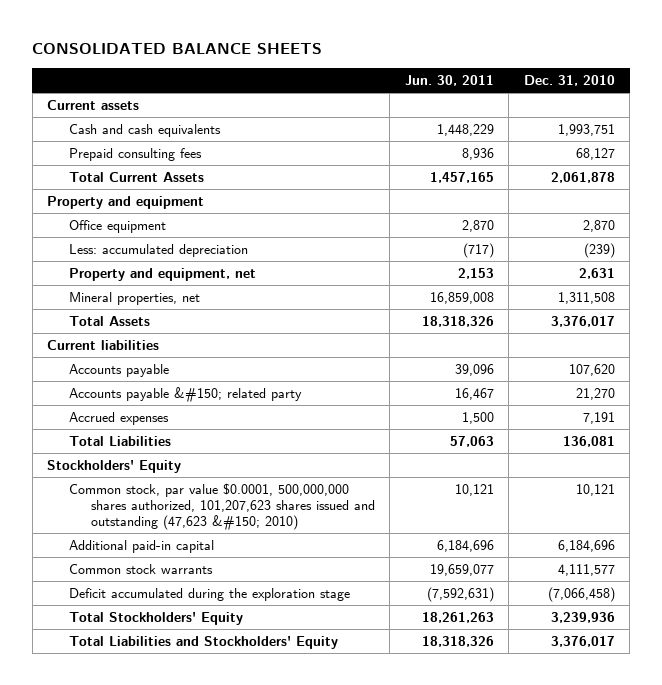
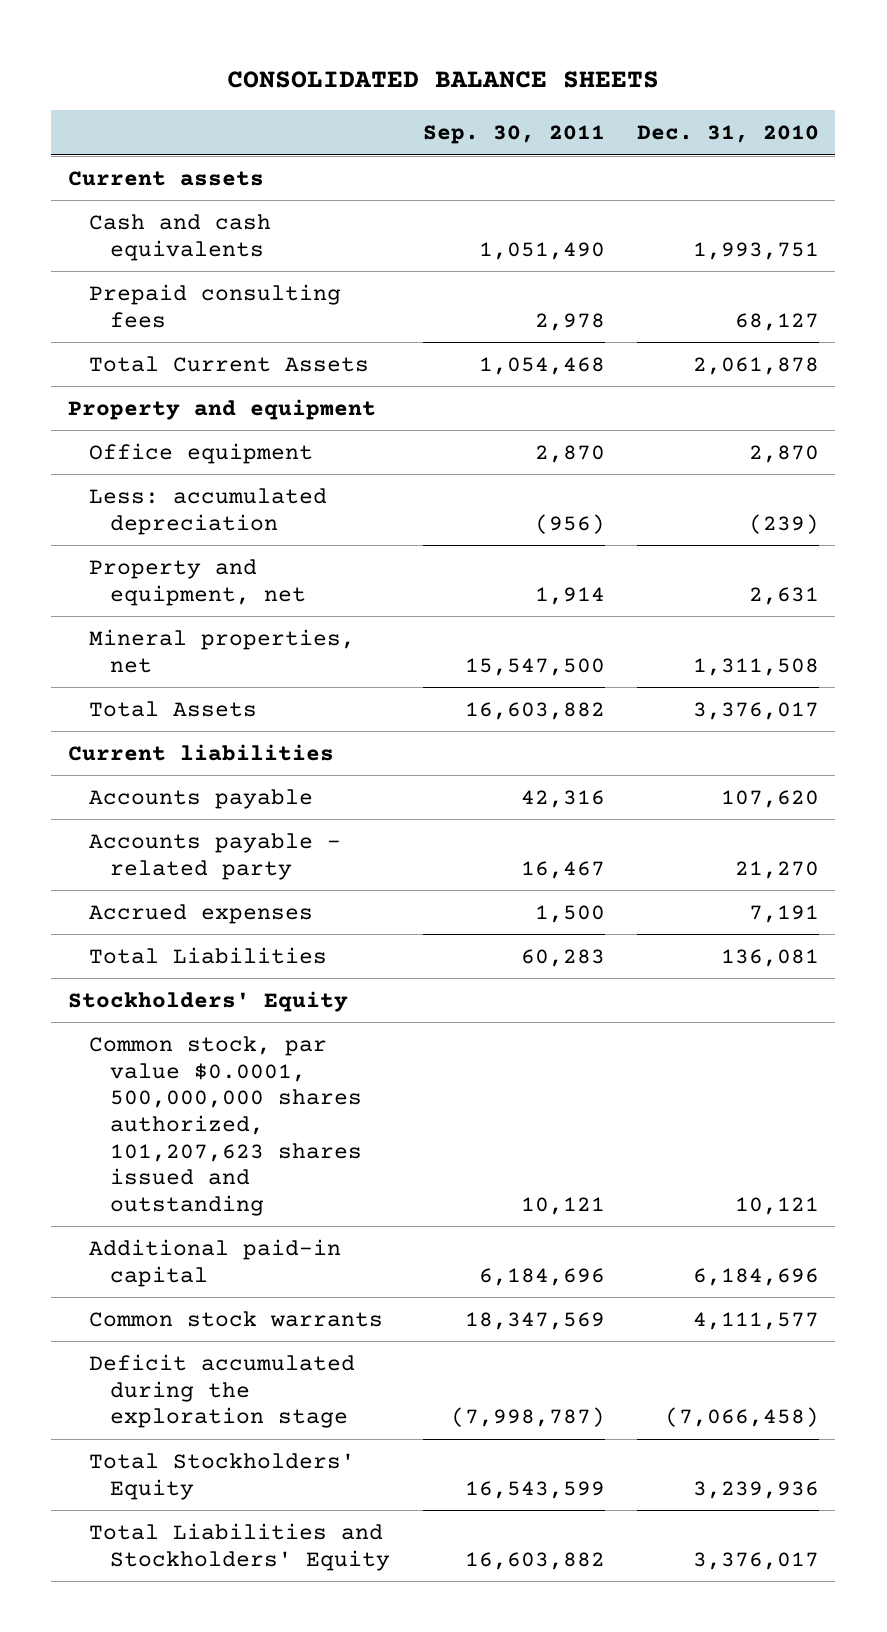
[404,74,494,86] Jun. 30, 2011 -> none
none -> [422,125,605,145] Sep. 30, 2011
[69,386,303,402] Accounts payable &#150; related party -> [88,832,341,880] Accounts payable - related party
[69,482,375,531] Common stock, par value $0.0001, 500,000,000 shares authorized, 101,207,623 shares issued and outstanding (47,623 &#150; 2010) -> [88,1035,363,1216] Common stock, par value $0.0001, 500,000,000 shares authorized, 101,207,623 shares issued and outstanding

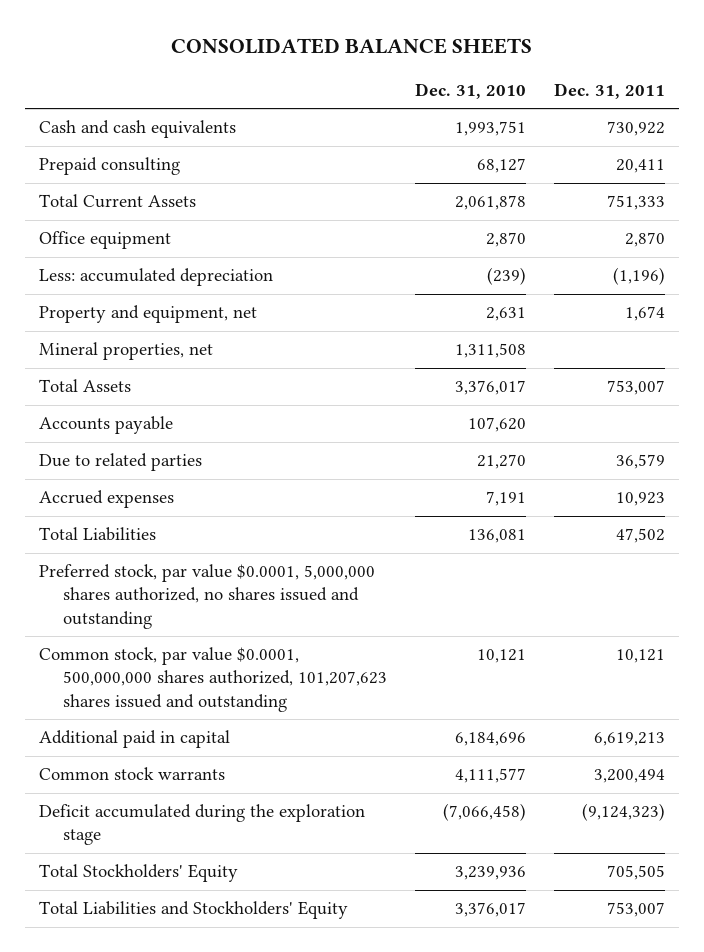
[422,125,605,145] Sep. 30, 2011 -> none
none -> [554,83,666,100] Dec. 31, 2011
[67,170,264,186] Current assets -> none
[88,283,341,328] Prepaid consulting fees -> [38,157,180,176] Prepaid consulting
[67,398,376,420] Property and equipment -> none
[67,743,334,761] Current liabilities -> none
[88,832,341,880] Accounts payable - related party -> [38,453,202,472] Due to related parties
[67,990,348,1012] Stockholders' Equity -> none
none -> [38,564,375,629] Preferred stock, par value $0.0001, 5,000,000 shares authorized, no shares issued and outstanding
[88,1238,341,1287] Additional paid-in capital -> [38,730,230,749] Additional paid in capital

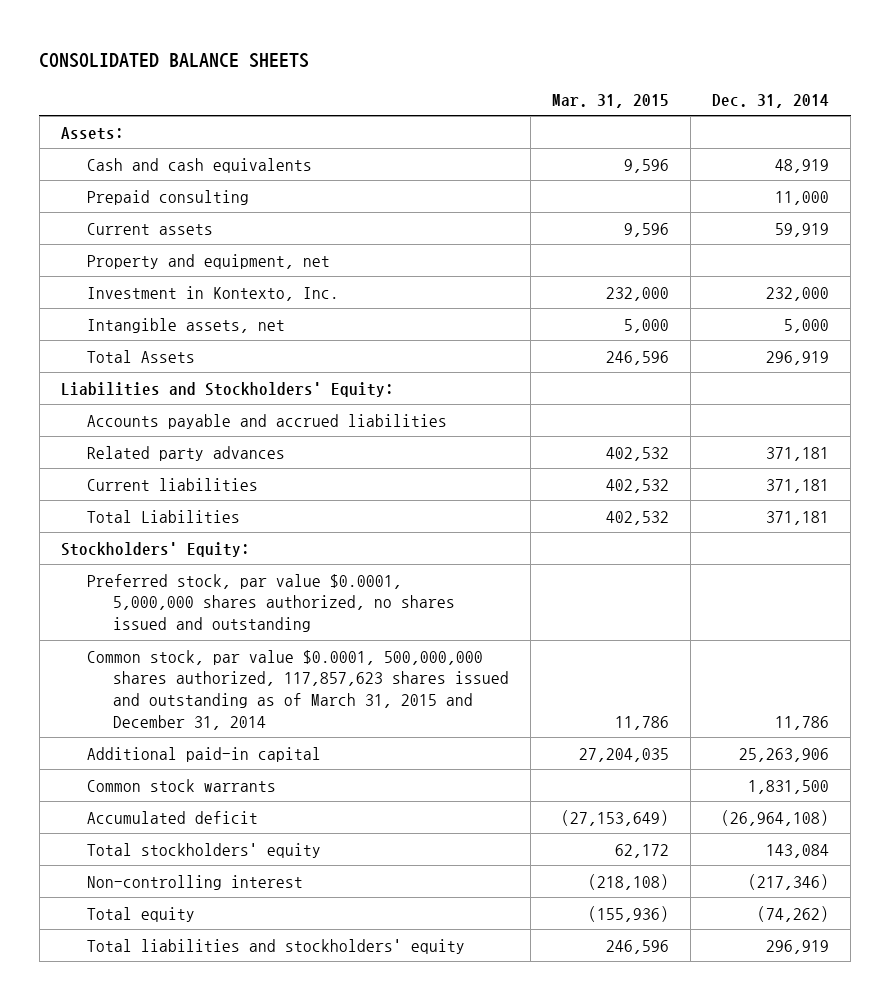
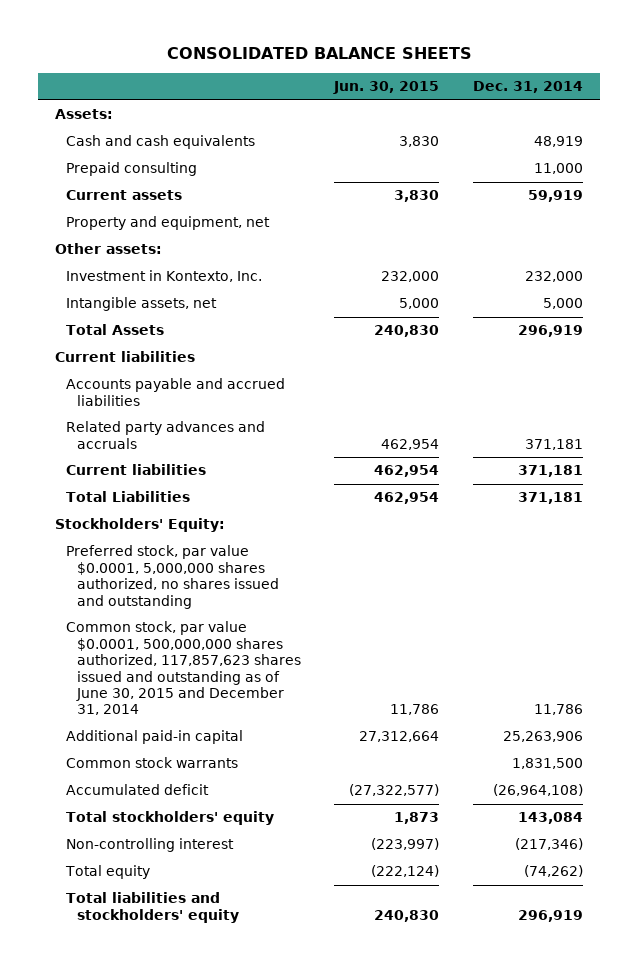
[551,93,669,108] Mar. 31, 2015 -> none
none -> [333,81,440,95] Jun. 30, 2015
none -> [55,243,163,255] Other assets:
[60,381,394,397] Liabilities and Stockholders' Equity: -> none
none -> [55,351,196,363] Current liabilities
[86,445,285,461] Related party advances -> [66,421,266,449] Related party advances and accruals
[86,649,509,730] Common stock, par value $0.0001, 500,000,000 shares authorized, 117,857,623 shares issued and outstanding as of March 31, 2015 and December 31, 2014 -> [66,621,301,716] Common stock, par value $0.0001, 500,000,000 shares authorized, 117,857,623 shares issued and outstanding as of June 30, 2015 and December 31, 2014

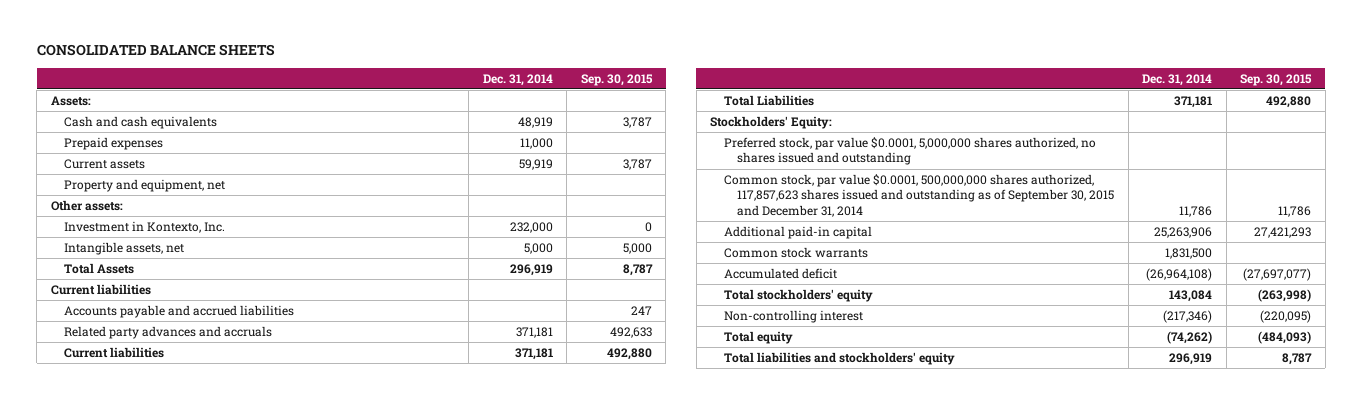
[333,81,440,95] Jun. 30, 2015 -> none
none -> [580,73,653,86] Sep. 30, 2015
[66,162,198,177] Prepaid consulting -> none
none -> [64,136,164,150] Prepaid expenses
[66,621,301,716] Common stock, par value $0.0001, 500,000,000 shares authorized, 117,857,623 shares issued and outstanding as of June 30, 2015 and December 31, 2014 -> [723,173,1115,217] Common stock, par value $0.0001, 500,000,000 shares authorized, 117,857,623 shares issued and outstanding as of September 30, 2015 and December 31, 2014

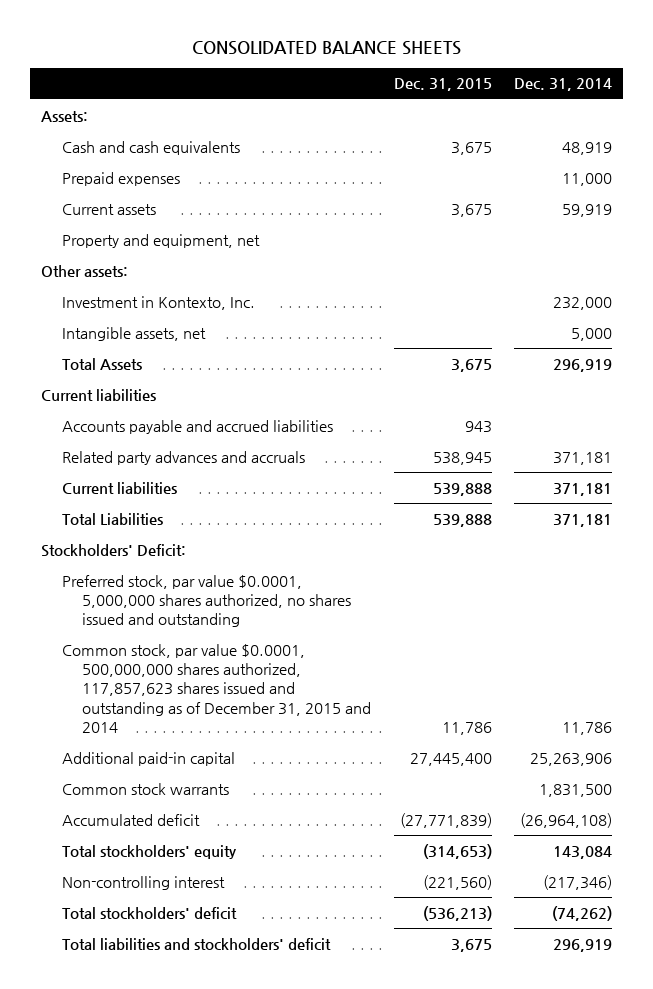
[580,73,653,86] Sep. 30, 2015 -> none
none -> [393,78,492,92] Dec. 31, 2015
[710,115,833,129] Stockholders' Equity: -> [40,543,186,557] Stockholders' Deficit:
[723,173,1115,217] Common stock, par value $0.0001, 500,000,000 shares authorized, 117,857,623 shares issued and outstanding as of September 30, 2015 and December 31, 2014 -> [61,643,372,733] Common stock, par value $0.0001, 500,000,000 shares authorized, 117,857,623 shares issued and outstanding as of December 31, 2015 and 2014
[723,330,793,344] Total equity -> [61,906,237,919] Total stockholders' deficit
[723,351,955,365] Total liabilities and stockholders' equity -> [61,937,331,950] Total liabilities and stockholders' deficit

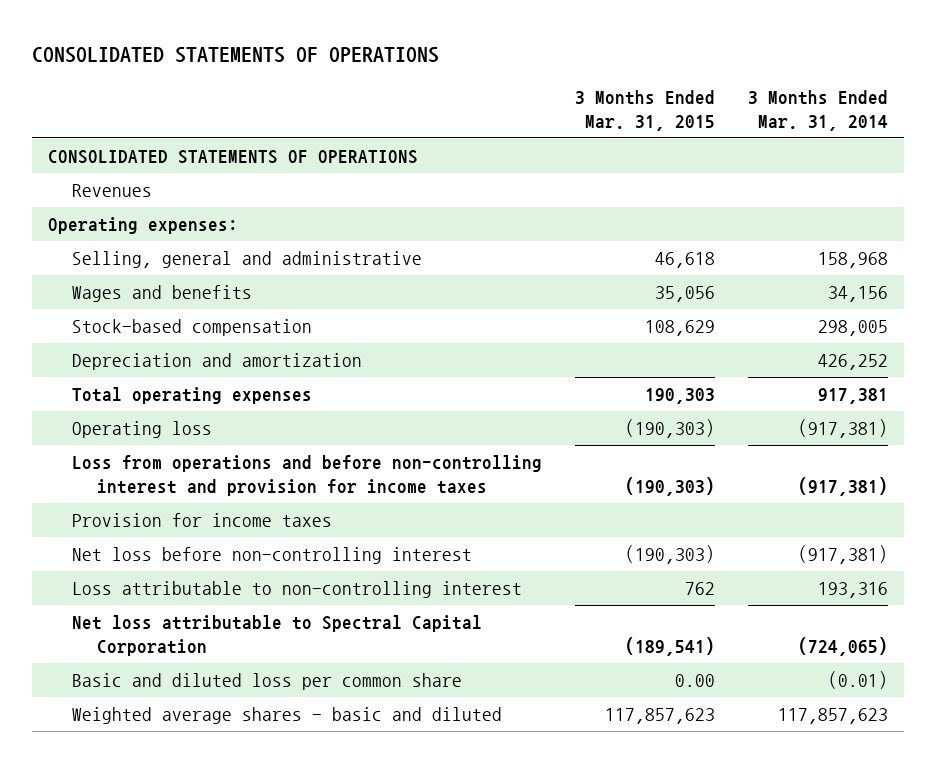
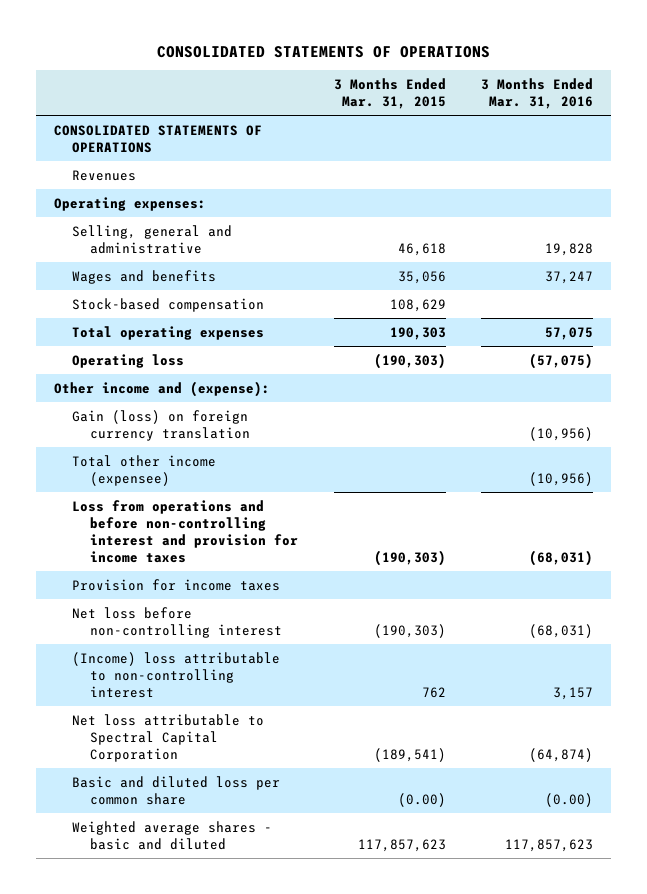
[747,89,888,131] 3 Months Ended Mar. 31, 2014 -> none
none -> [481,77,594,110] 3 Months Ended Mar. 31, 2016
[72,352,363,370] Depreciation and amortization -> none
none -> [54,380,271,397] Other income and (expense):
none -> [72,409,251,441] Gain (loss) on foreign currency translation
none -> [72,454,217,486] Total other income (expensee)
[72,580,523,598] Loss attributable to non-controlling interest -> [72,651,281,698] (Income) loss attributable to non-controlling interest
[675,673,716,687] 0.00 -> [397,792,446,807] (0.00)

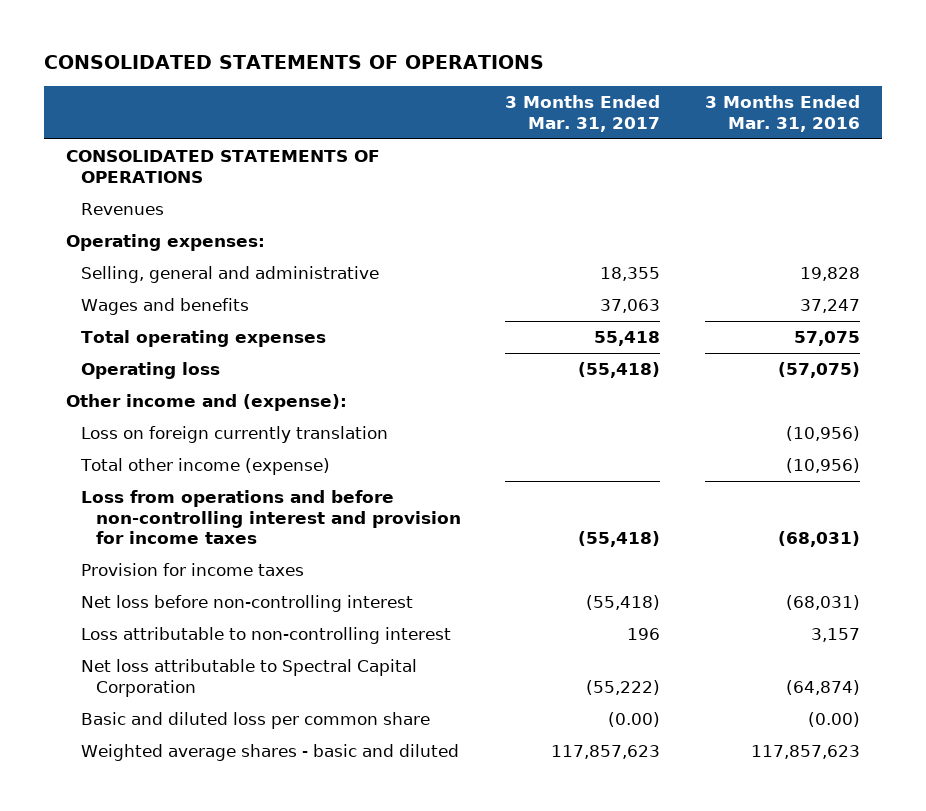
[333,77,446,110] 3 Months Ended Mar. 31, 2015 -> none
none -> [505,95,661,132] 3 Months Ended Mar. 31, 2017
[72,297,265,312] Stock-based compensation -> none
[72,409,251,441] Gain (loss) on foreign currency translation -> [80,426,388,444] Loss on foreign currently translation
[72,454,217,486] Total other income (expensee) -> [79,458,330,476] Total other income (expense)
[72,651,281,698] (Income) loss attributable to non-controlling interest -> [80,627,451,645] Loss attributable to non-controlling interest

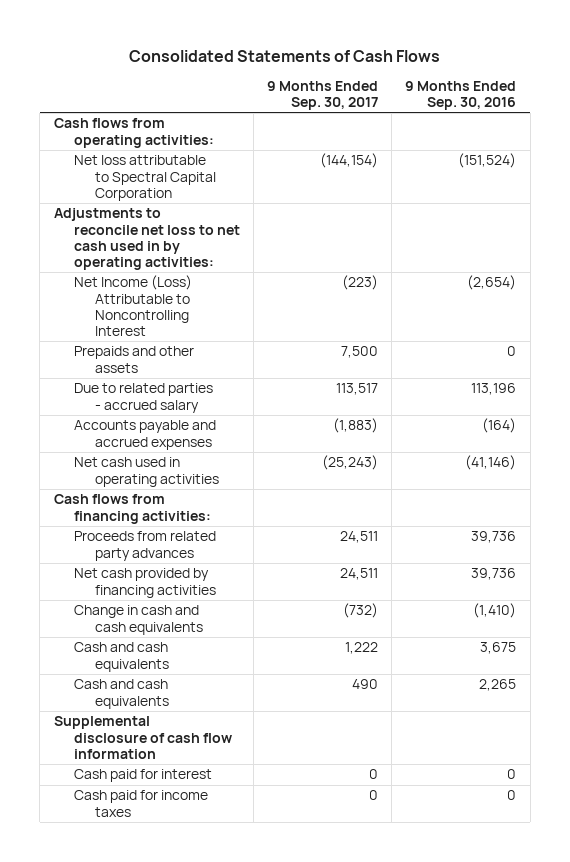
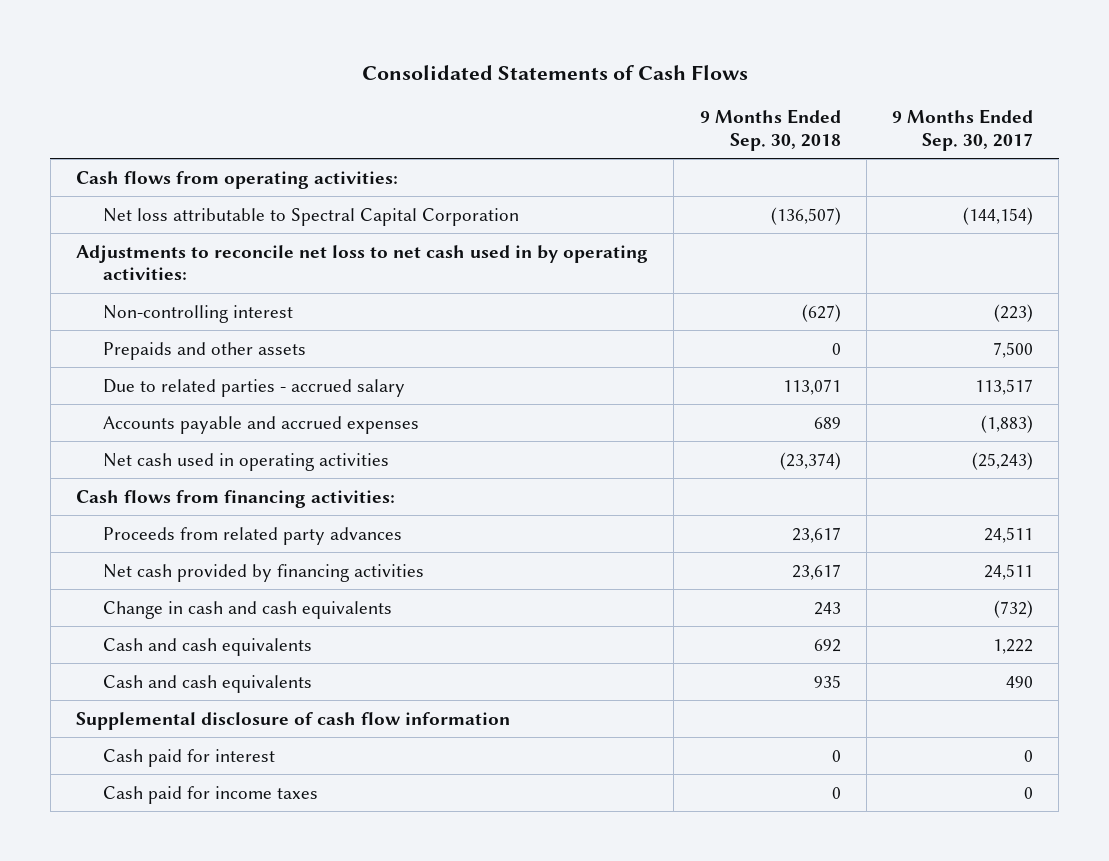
[405,80,517,111] 9 Months Ended Sep. 30, 2016 -> none
none -> [699,109,841,151] 9 Months Ended Sep. 30, 2018
[74,275,193,337] Net Income (Loss) Attributable to Noncontrolling Interest -> [102,304,293,323] Non-controlling interest

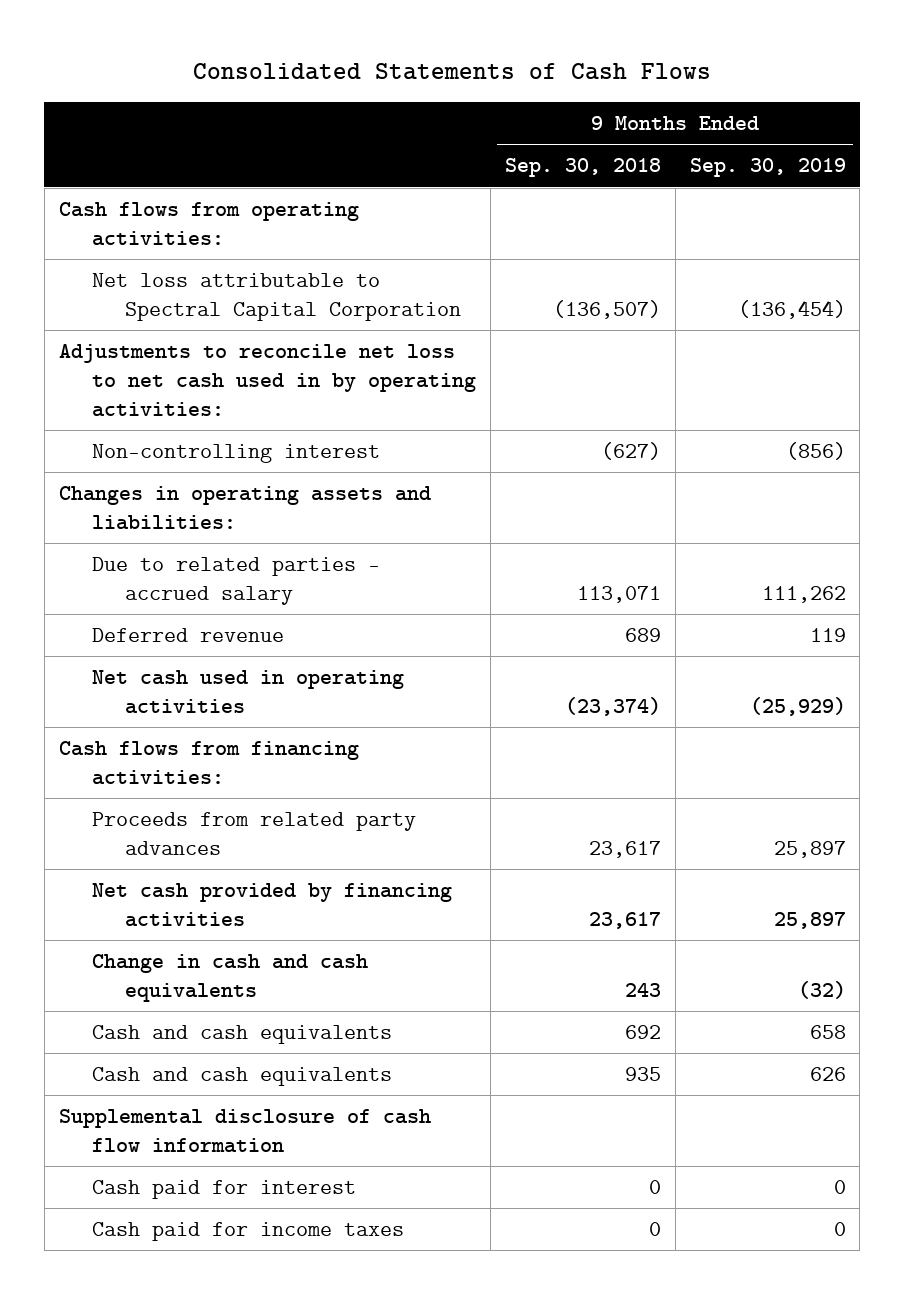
[891,109,1033,151] 9 Months Ended Sep. 30, 2017 -> none
none -> [689,158,846,178] Sep. 30, 2019
[102,341,306,360] Prepaids and other assets -> none
none -> [58,486,431,531] Changes in operating assets and liabilities:
[102,415,419,434] Accounts payable and accrued expenses -> [91,628,284,643] Deferred revenue

